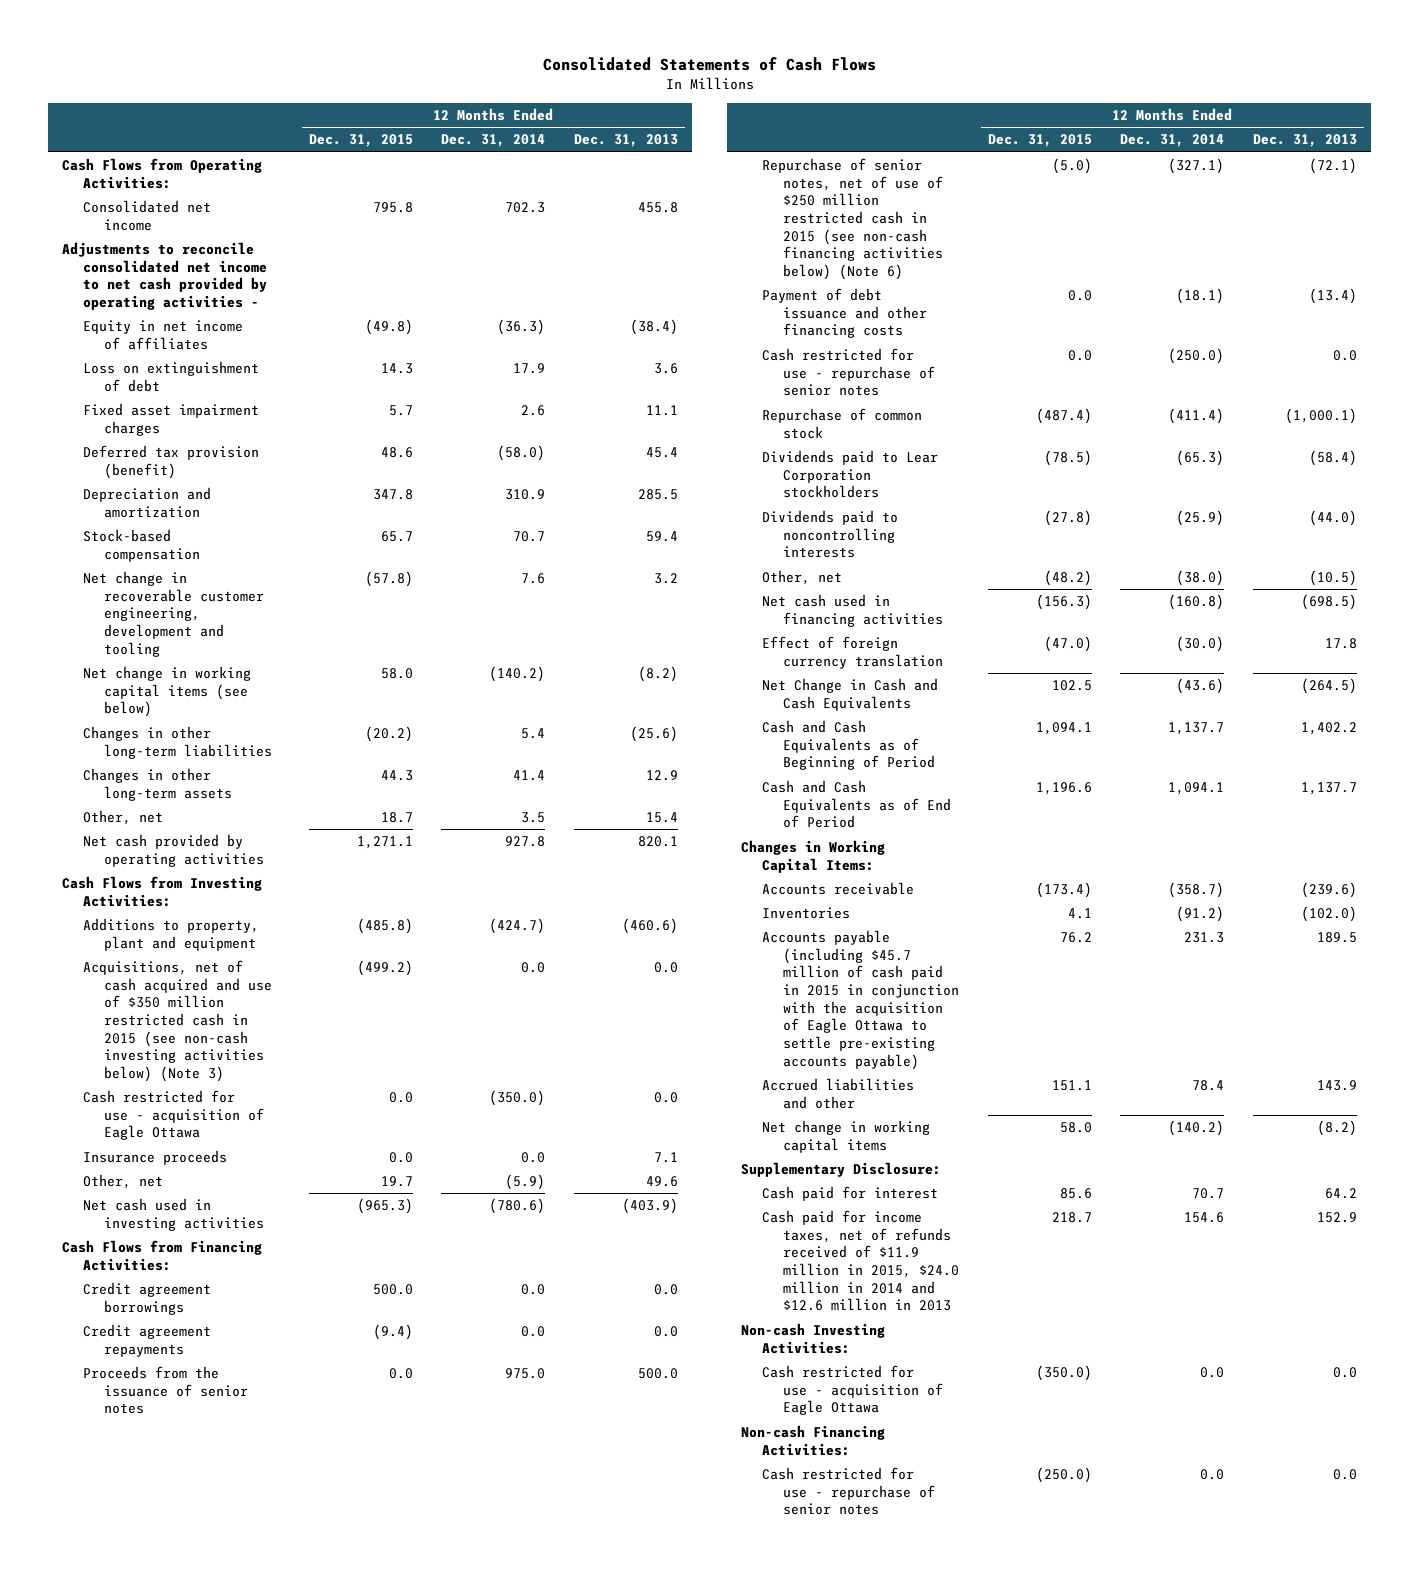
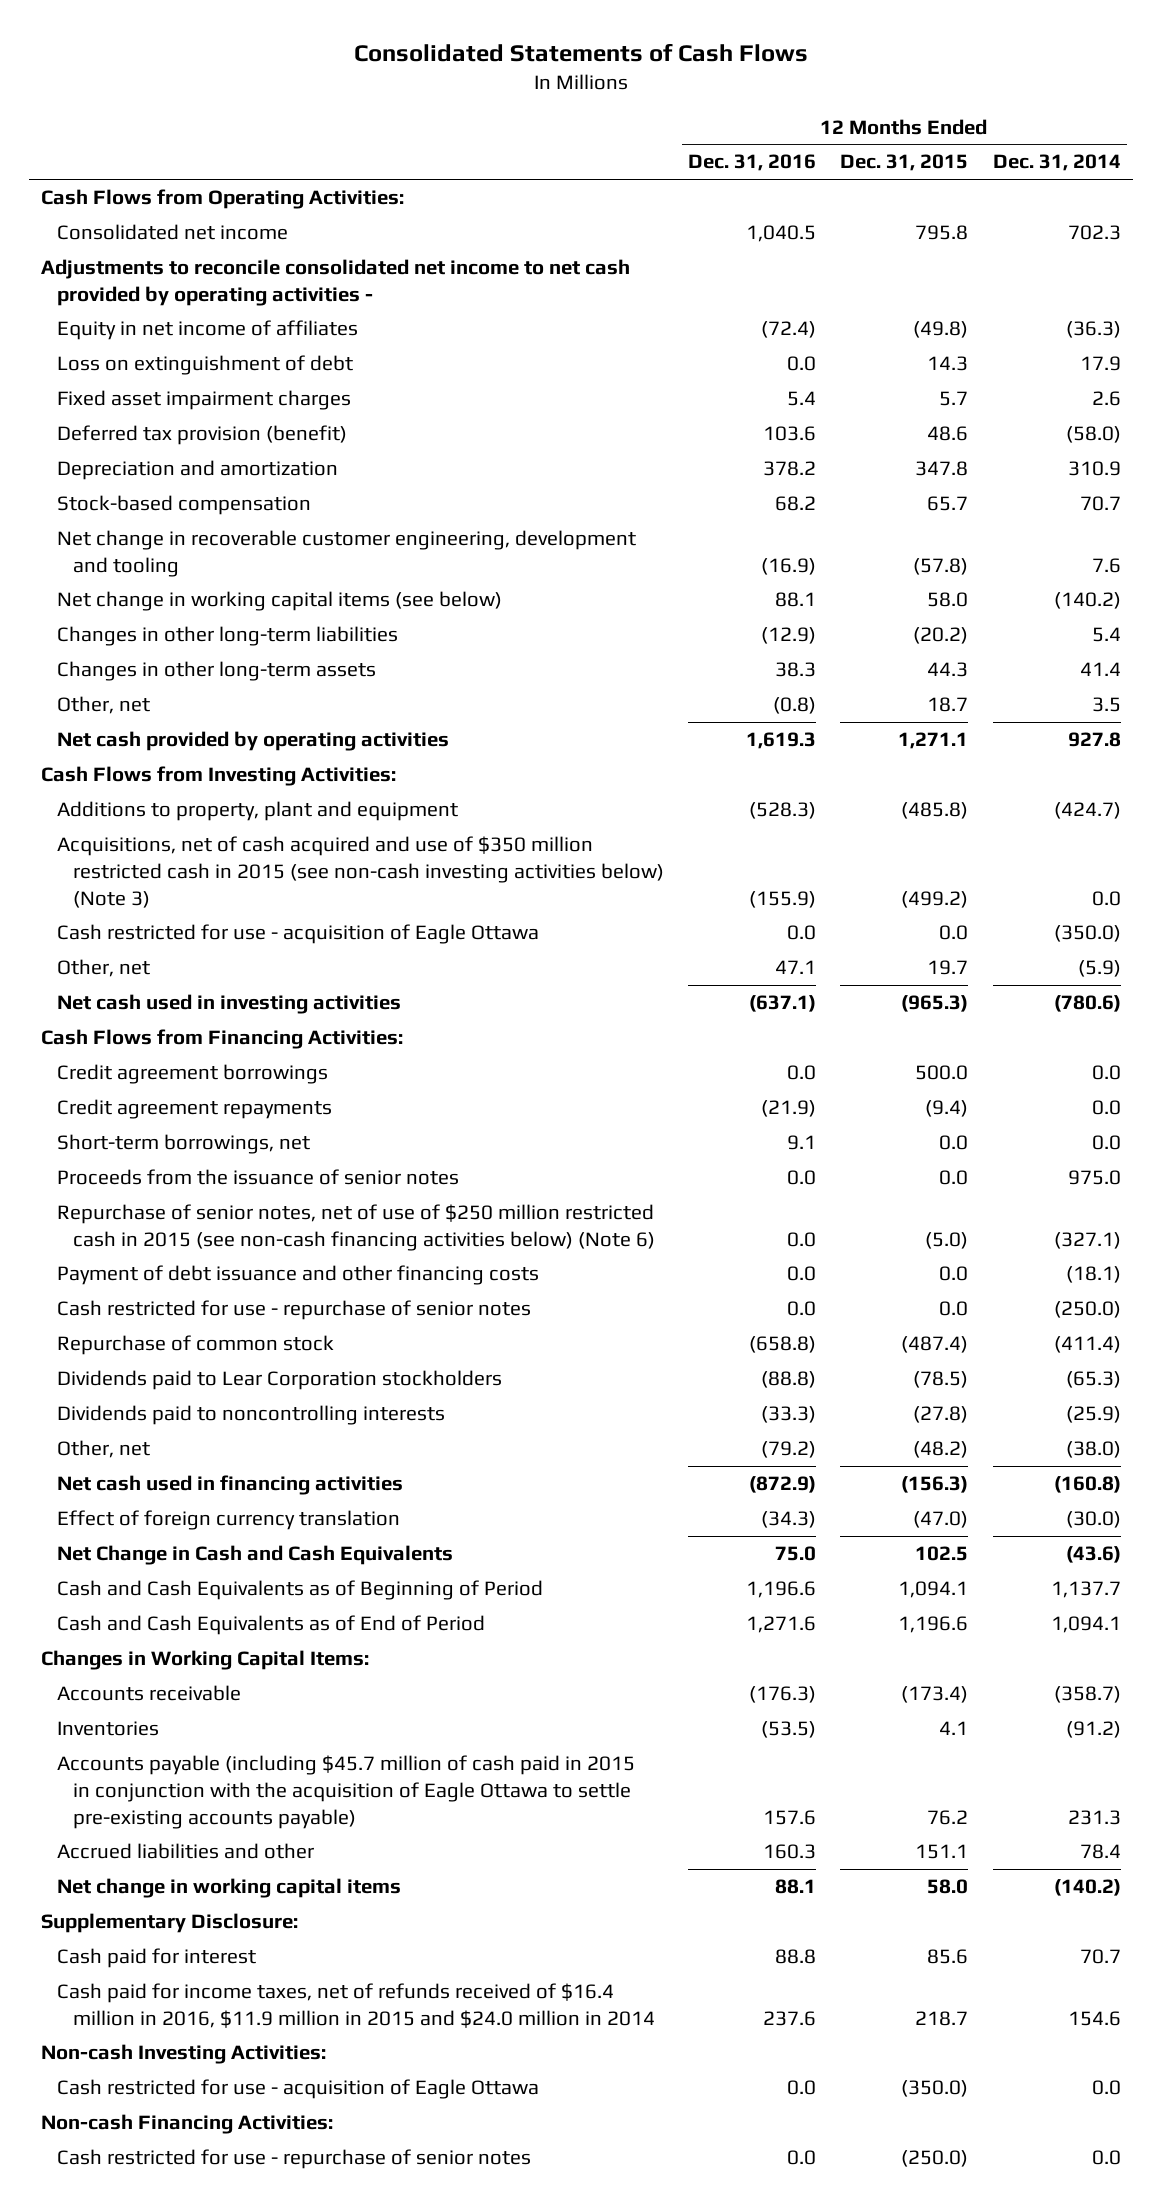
[573,134,678,148] Dec. 31, 2013 -> none
none -> [688,154,817,172] Dec. 31, 2016
[83,1150,228,1166] Insurance proceeds -> none
none -> [56,1134,310,1155] Short-term borrowings, net
[762,1210,960,1312] Cash paid for income taxes, net of refunds received of $11.9 million in 2015, $24.0 million in 2014 and $12.6 million in 2013 -> [56,1983,655,2028] Cash paid for income taxes, net of refunds received of $16.4 million in 2016, $11.9 million in 2015 and $24.0 million in 2014

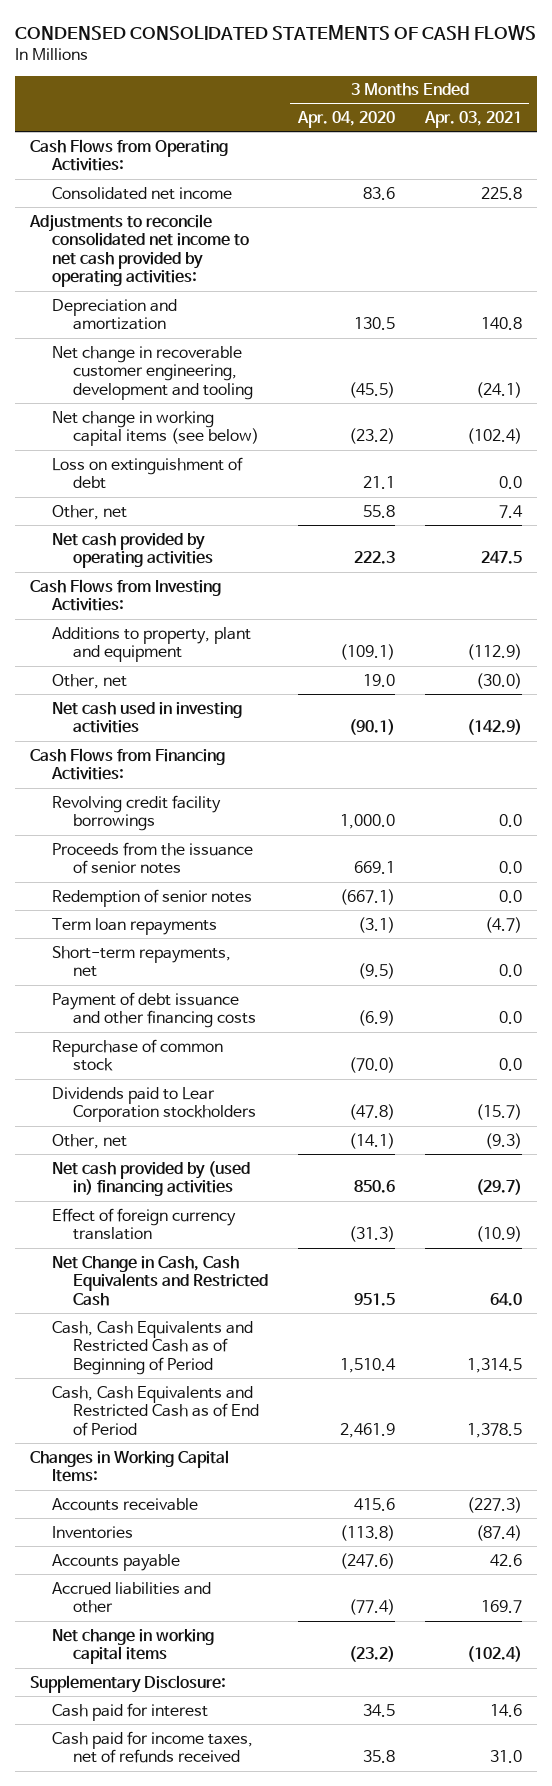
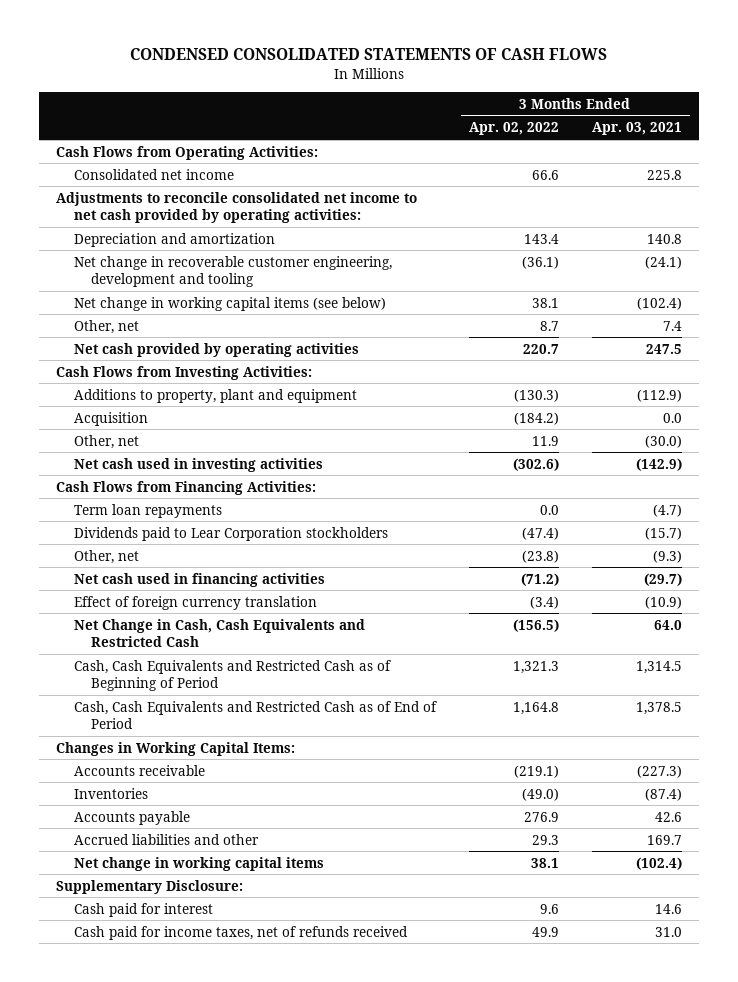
[296,111,395,129] Apr. 04, 2020 -> none
none -> [468,122,559,136] Apr. 02, 2022
[51,456,243,490] Loss on extinguishment of debt -> none
none -> [73,411,148,426] Acquisition
[51,794,221,832] Revolving credit facility borrowings -> none
[51,841,253,875] Proceeds from the issuance of senior notes -> none
[51,888,252,907] Redemption of senior notes -> none
[51,945,231,978] Short-term repayments, net -> none
[51,991,257,1029] Payment of debt issuance and other financing costs -> none
[51,1038,223,1072] Repurchase of common stock -> none
[51,1160,250,1197] Net cash provided by (used in) financing activities -> [73,572,325,587] Net cash used in financing activities

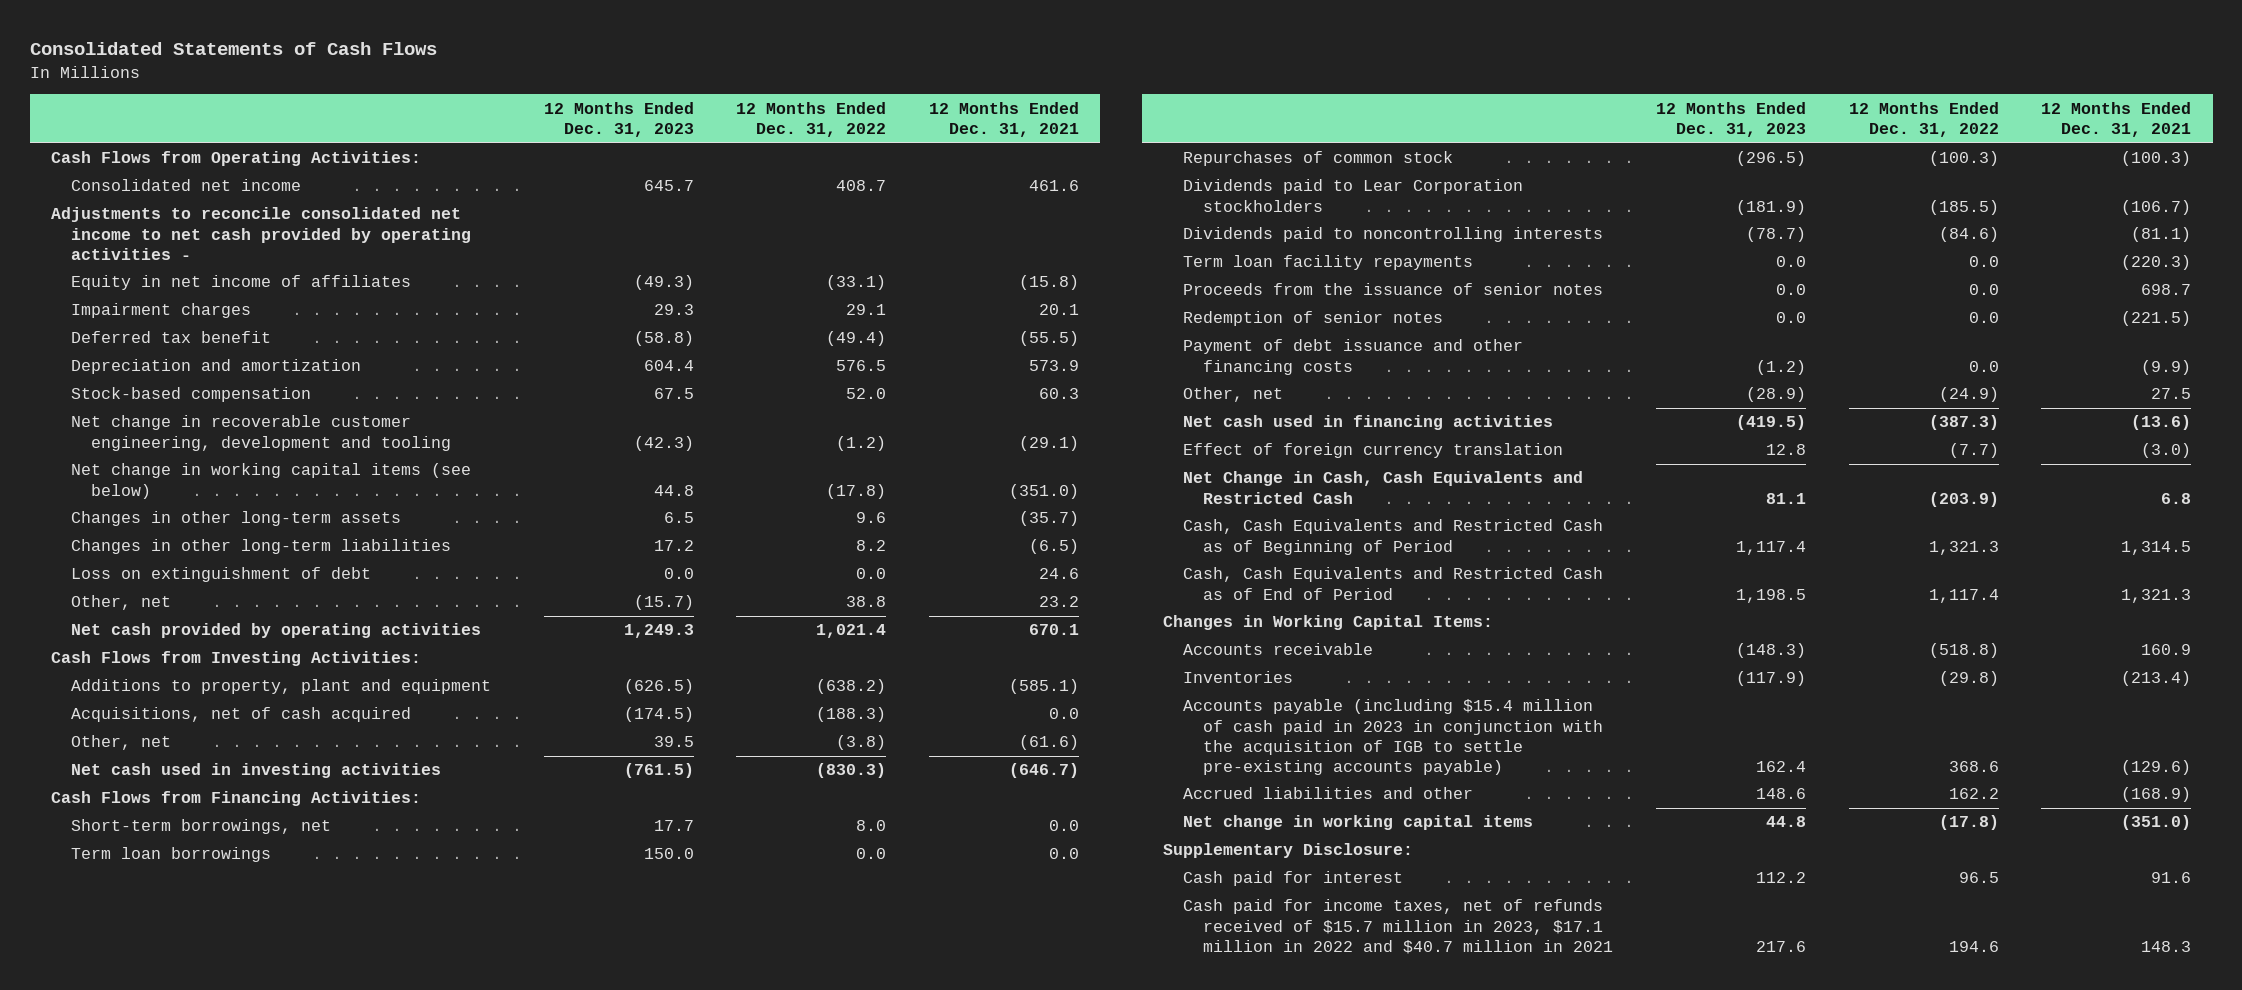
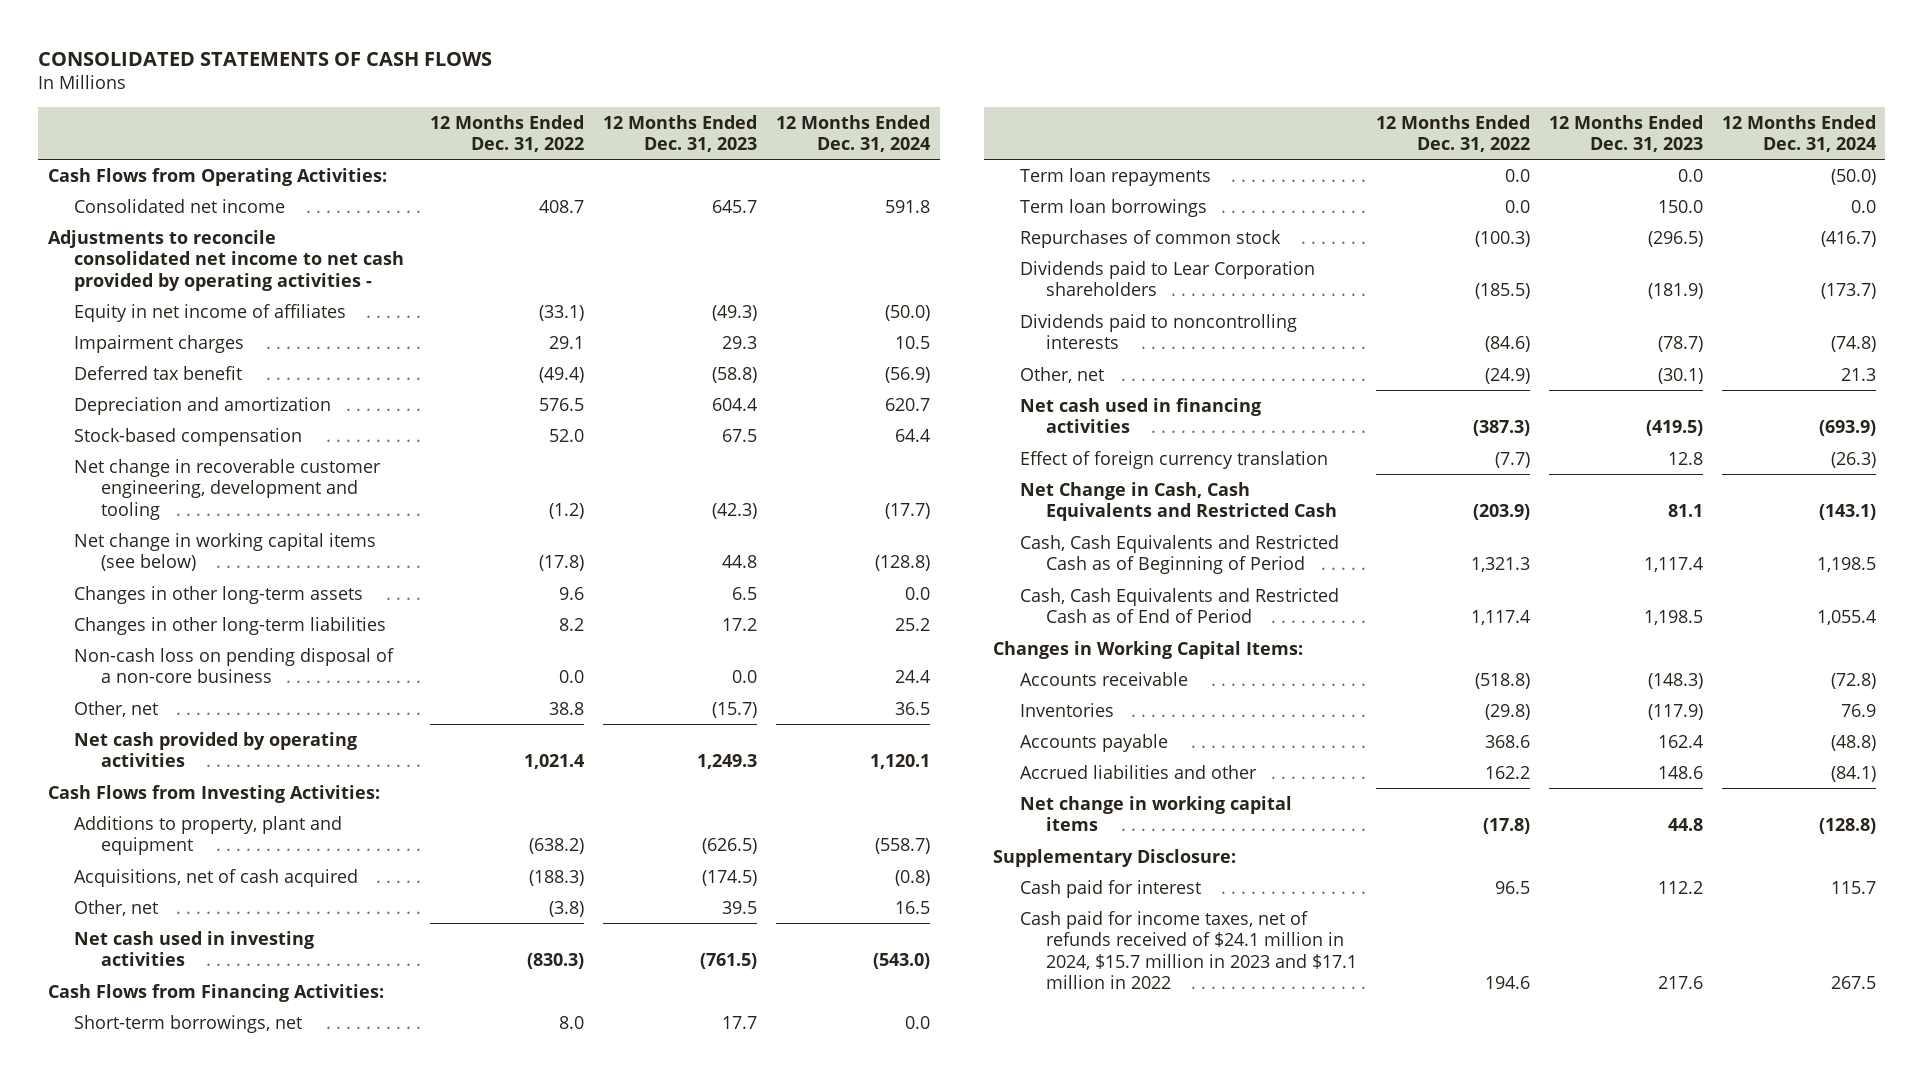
[29,42,437,56] Consolidated Statements of Cash Flows -> [38,51,493,66] CONSOLIDATED STATEMENTS OF CASH FLOWS
[929,101,1080,138] 12 Months Ended Dec. 31, 2021 -> none
none -> [776,114,931,152] 12 Months Ended Dec. 31, 2024
[70,567,371,583] Loss on extinguishment of debt -> none
none -> [74,647,395,684] Non-cash loss on pending disposal of a non-core business
none -> [1019,167,1211,186] Term loan repayments
[1183,179,1524,212] Dividends paid to Lear Corporation stockholders -> [1019,260,1315,297] Dividends paid to Lear Corporation shareholders
[1183,255,1474,271] Term loan facility repayments -> none
[1183,283,1604,296] Proceeds from the issuance of senior notes -> none
[1183,311,1444,327] Redemption of senior notes -> none
[1183,339,1524,375] Payment of debt issuance and other financing costs -> none
[1745,387,1806,403] (28.9) -> [1657,367,1703,384] (30.1)
[1183,699,1604,775] Accounts payable (including $15.4 million of cash paid in 2023 in conjunction with the acquisition of IGB to settle pre-existing accounts payable) -> [1019,733,1168,752] Accounts payable
[1183,899,1614,954] Cash paid for income taxes, net of refunds received of $15.7 million in 2023, $17.1 million in 2022 and $40.7 million in 2021 -> [1019,910,1357,990] Cash paid for income taxes, net of refunds received of $24.1 million in 2024, $15.7 million in 2023 and $17.1 million in 2022

